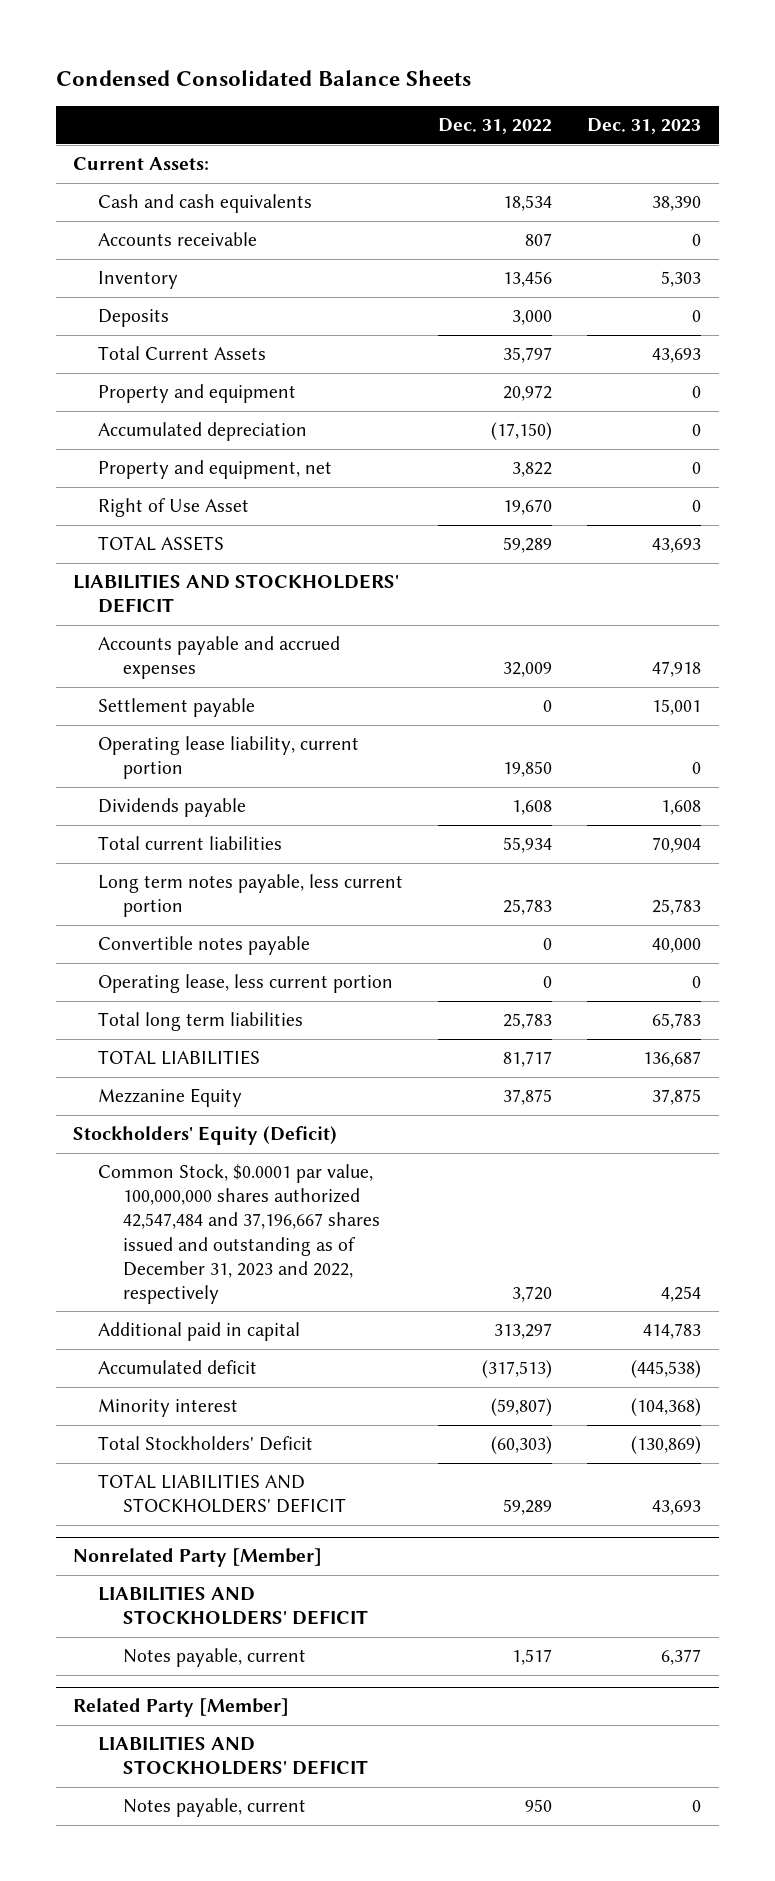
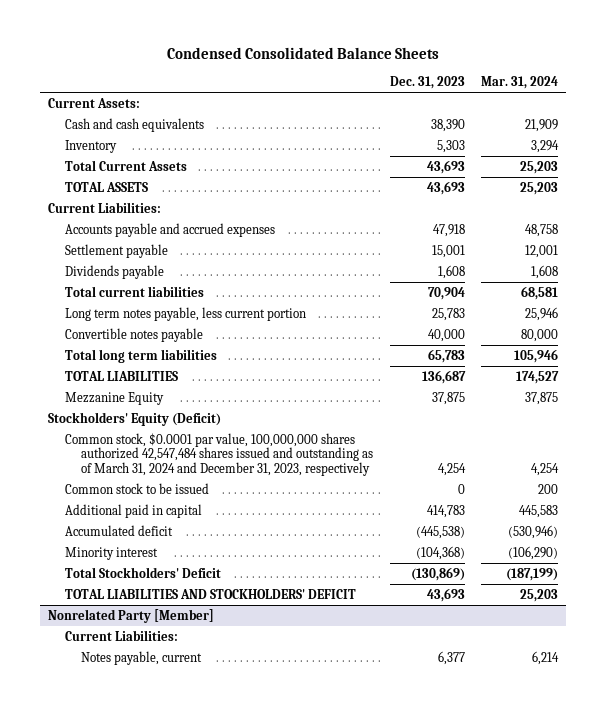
[438,118,553,135] Dec. 31, 2022 -> none
none -> [481,76,559,90] Mar. 31, 2024
[97,232,257,247] Accounts receivable -> none
[97,309,169,328] Deposits -> none
[97,384,296,404] Property and equipment -> none
[97,422,307,442] Accumulated depreciation -> none
[97,460,332,480] Property and equipment, net -> none
[97,498,249,518] Right of Use Asset -> none
[73,574,400,614] LIABILITIES AND STOCKHOLDERS' DEFICIT -> none
none -> [48,201,162,213] Current Liabilities:
[97,736,359,780] Operating lease liability, current portion -> none
[97,974,393,994] Operating lease, less current portion -> none
[97,1164,380,1304] Common Stock, $0.0001 par value, 100,000,000 shares authorized 42,547,484 and 37,196,667 shares issued and outstanding as of December 31, 2023 and 2022, respectively -> [64,432,374,477] Common stock, $0.0001 par value, 100,000,000 shares authorized 42,547,484 shares issued and outstanding as of March 31, 2024 and December 31, 2023, respectively
none -> [64,482,209,494] Common stock to be issued
[97,1586,368,1626] LIABILITIES AND STOCKHOLDERS' DEFICIT -> none
none -> [64,629,178,641] Current Liabilities:
[73,1698,290,1718] Related Party [Member] -> none
[97,1736,368,1776] LIABILITIES AND STOCKHOLDERS' DEFICIT -> none
[122,1798,306,1818] Notes payable, current -> none

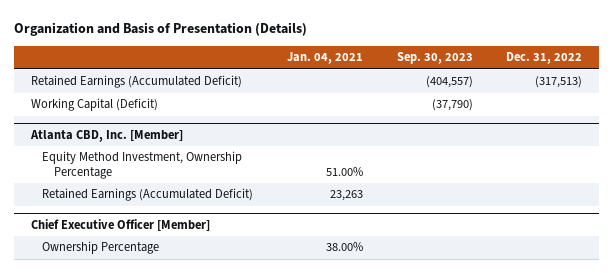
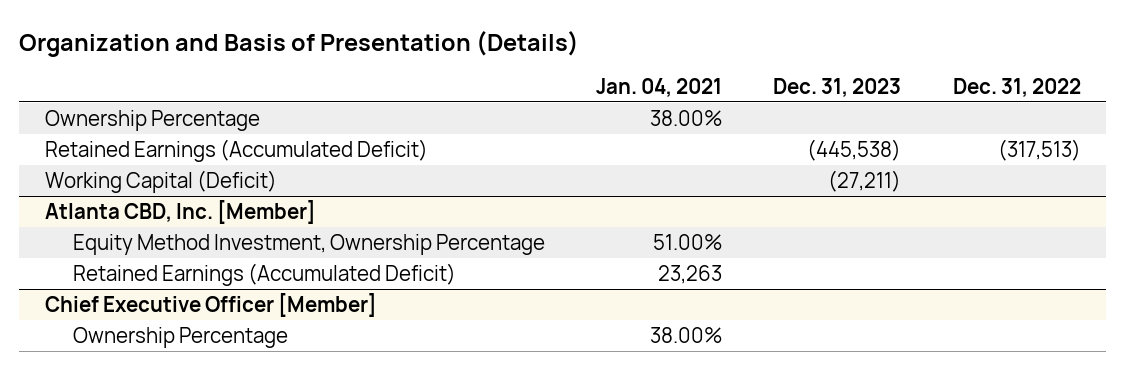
[396,52,473,65] Sep. 30, 2023 -> none
none -> [773,77,902,97] Dec. 31, 2023
none -> [44,109,260,131] Ownership Percentage

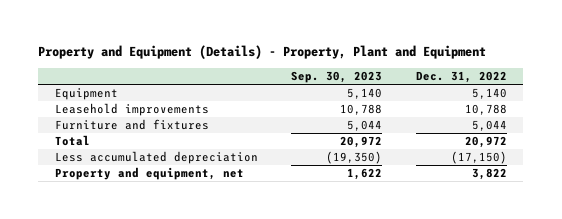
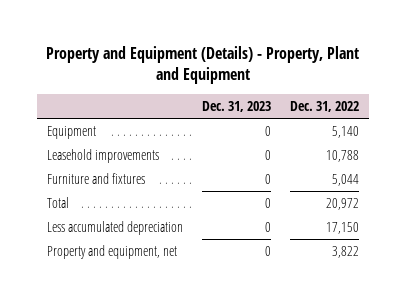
[291,70,383,83] Sep. 30, 2023 -> none
none -> [201,101,271,113] Dec. 31, 2023
[450,151,507,165] (17,150) -> [326,221,360,234] 17,150

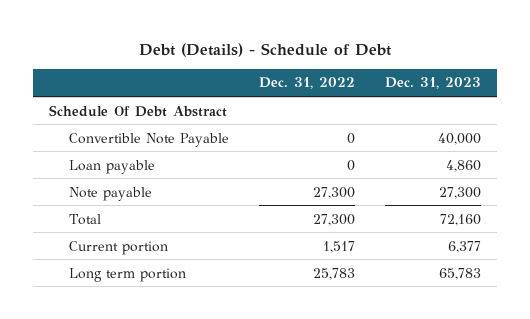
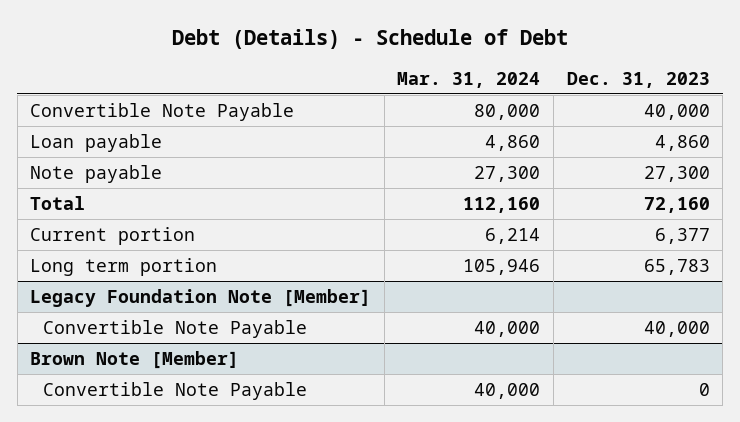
[259,77,356,90] Dec. 31, 2022 -> none
none -> [397,71,541,88] Mar. 31, 2024
[48,104,227,117] Schedule Of Debt Abstract -> none
none -> [30,288,372,307] Legacy Foundation Note [Member]
none -> [43,319,308,338] Convertible Note Payable
none -> [30,350,240,369] Brown Note [Member]
none -> [43,381,308,400] Convertible Note Payable

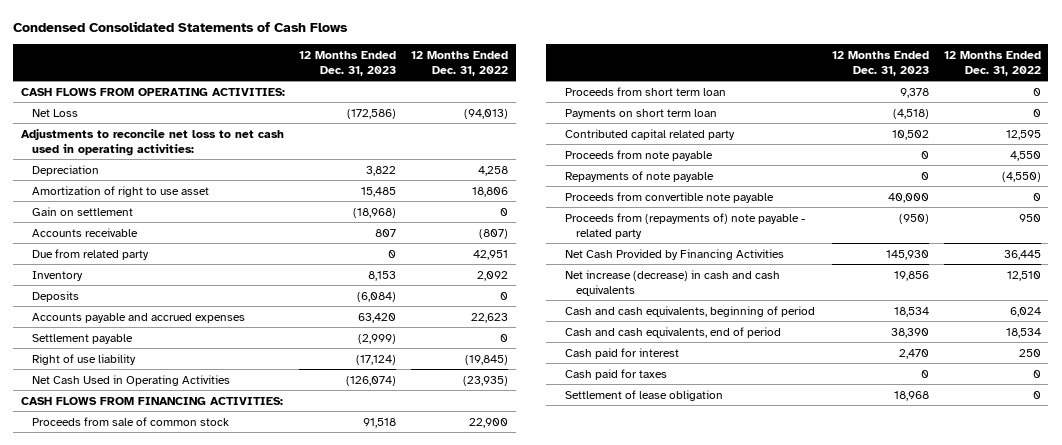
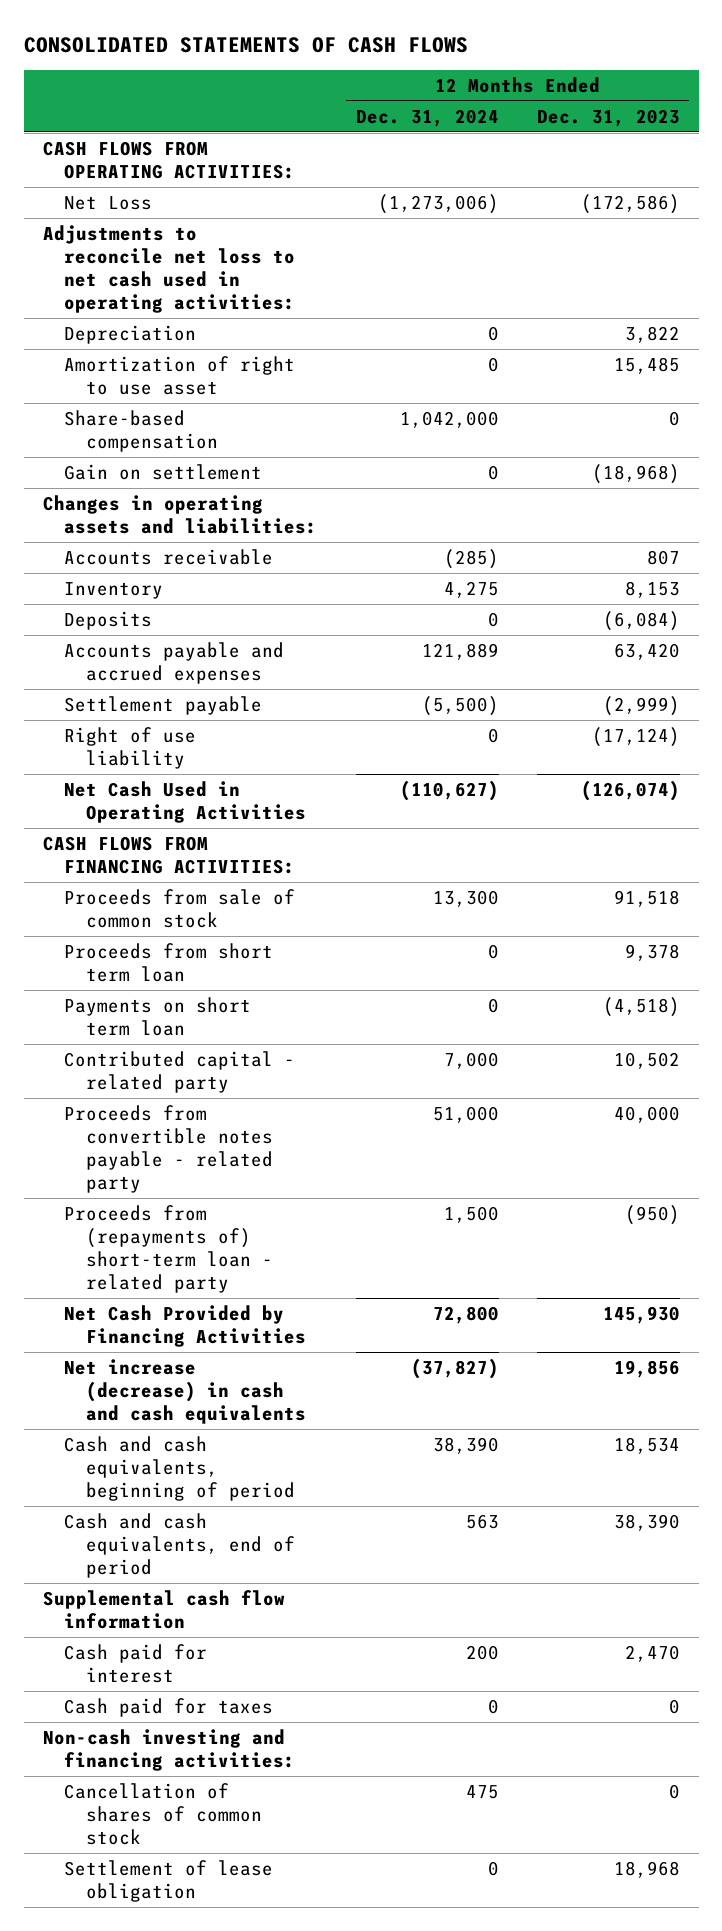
[13,21,349,33] Condensed Consolidated Statements of Cash Flows -> [23,36,468,53] CONSOLIDATED STATEMENTS OF CASH FLOWS
[411,50,509,77] 12 Months Ended Dec. 31, 2022 -> none
none -> [355,108,499,127] Dec. 31, 2024
none -> [64,409,219,452] Share-based compensation
none -> [42,494,318,534] Changes in operating assets and liabilities:
[32,248,150,260] Due from related party -> none
[564,149,713,161] Proceeds from note payable -> none
[564,170,714,182] Repayments of note payable -> none
[564,128,735,140] Contributed capital related party -> [64,1050,296,1093] Contributed capital - related party
[564,191,774,203] Proceeds from convertible note payable -> [64,1104,274,1194] Proceeds from convertible notes payable - related party
[564,212,805,239] Proceeds from (repayments of) note payable - related party -> [64,1204,274,1294] Proceeds from (repayments of) short-term loan - related party
none -> [42,1589,285,1629] Supplemental cash flow information
none -> [42,1728,296,1771] Non-cash investing and financing activities:
none -> [64,1782,263,1846] Cancellation of shares of common stock

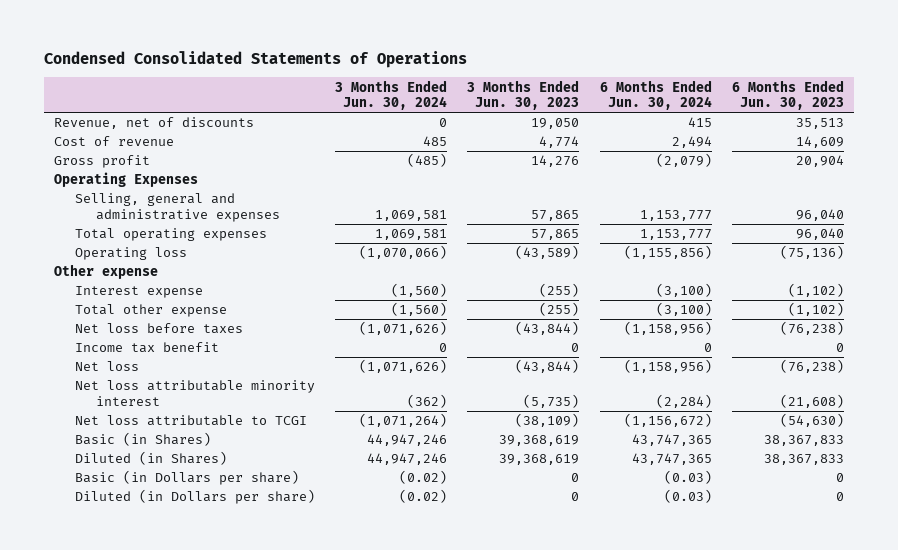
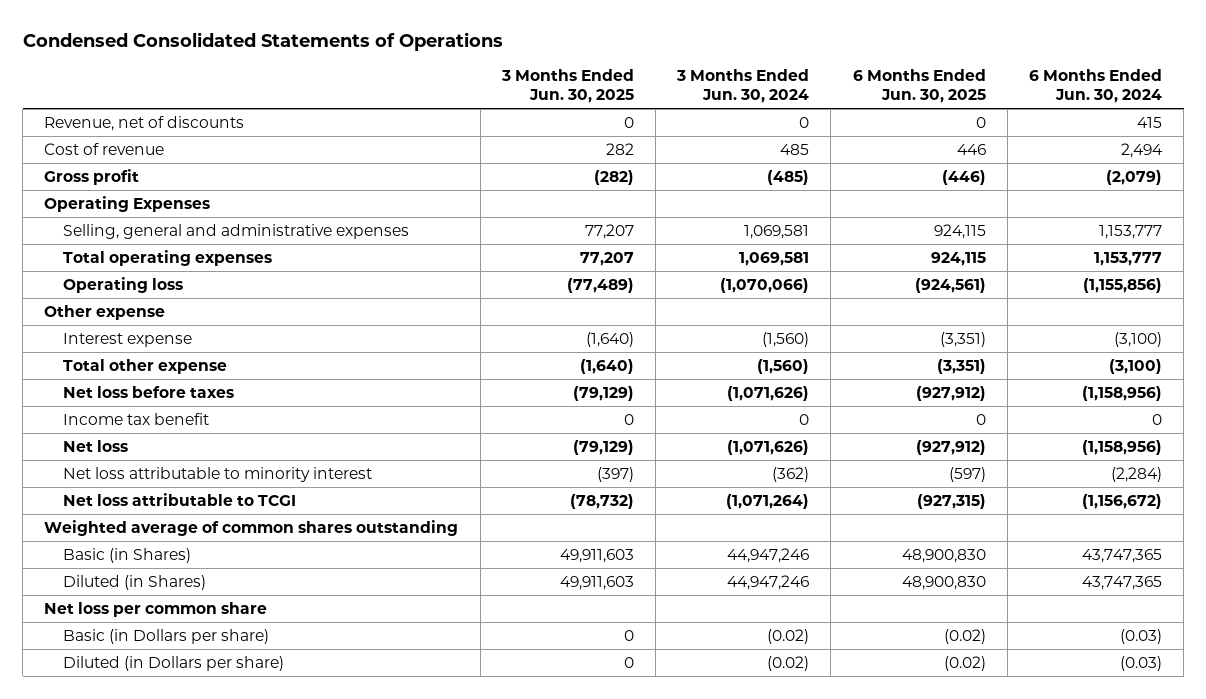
[467,79,580,111] 3 Months Ended Jun. 30, 2023 -> none
[731,79,844,111] 6 Months Ended Jun. 30, 2023 -> none
none -> [500,69,634,104] 3 Months Ended Jun. 30, 2025
none -> [852,69,986,104] 6 Months Ended Jun. 30, 2025
[74,380,315,406] Net loss attributable minority interest -> [63,467,373,483] Net loss attributable to minority interest
none -> [44,520,459,537] Weighted average of common shares outstanding
none -> [44,602,268,618] Net loss per common share

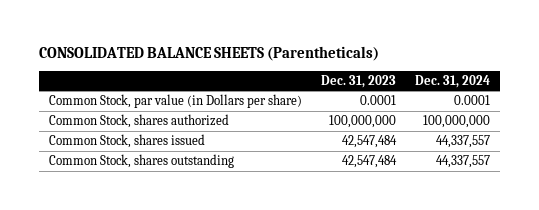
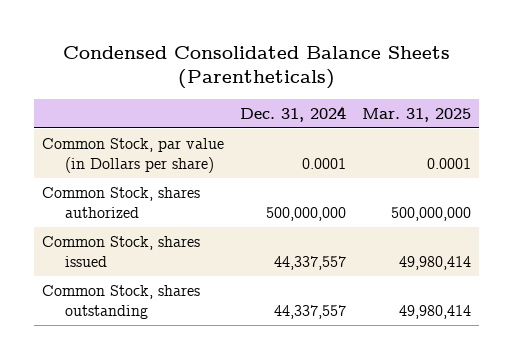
[38,46,379,62] CONSOLIDATED BALANCE SHEETS (Parentheticals) -> [62,45,450,90] Condensed Consolidated Balance Sheets (Parentheticals)
[320,74,396,88] Dec. 31, 2023 -> none
none -> [362,107,472,122] Mar. 31, 2025
[423,114,491,128] 100,000,000 -> [266,206,347,221] 500,000,000

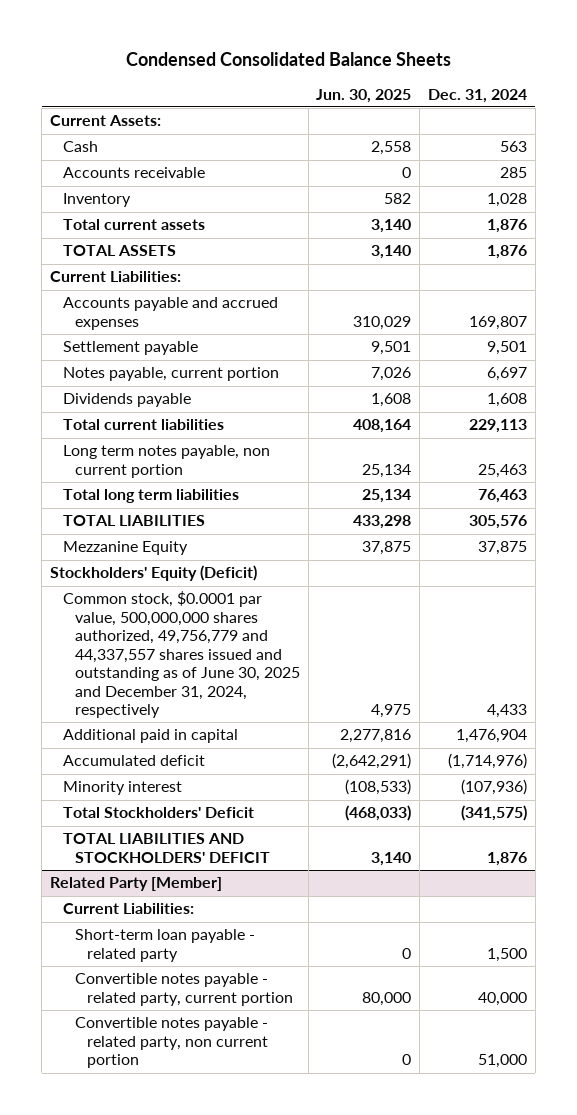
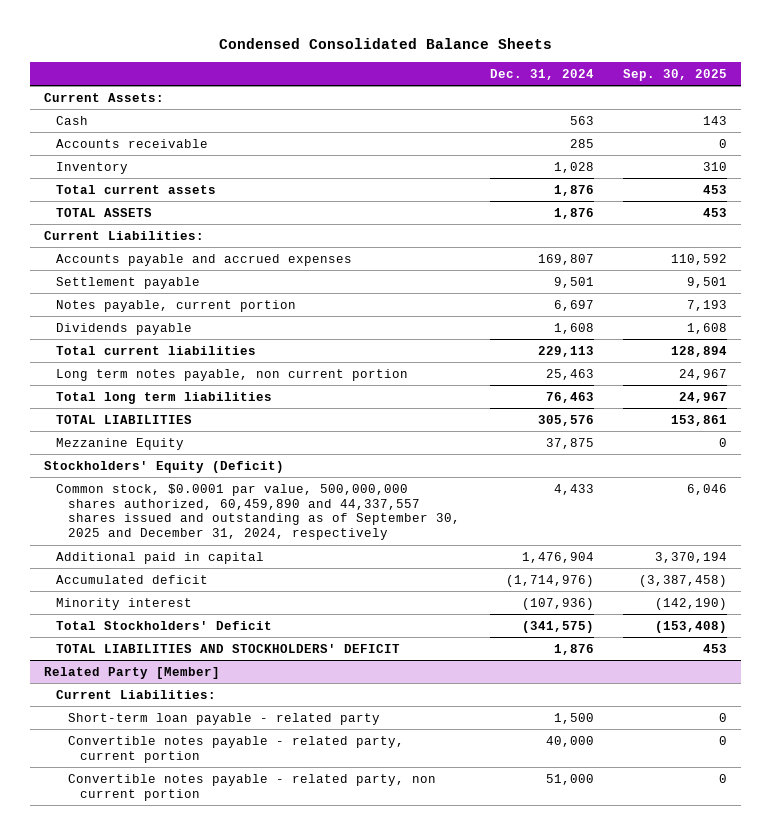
[316,88,412,103] Jun. 30, 2025 -> none
none -> [622,68,727,81] Sep. 30, 2025
[62,591,300,719] Common stock, $0.0001 par value, 500,000,000 shares authorized, 49,756,779 and 44,337,557 shares issued and outstanding as of June 30, 2025 and December 31, 2024, respectively -> [56,483,461,541] Common stock, $0.0001 par value, 500,000,000 shares authorized, 60,459,890 and 44,337,557 shares issued and outstanding as of September 30, 2025 and December 31, 2024, respectively

